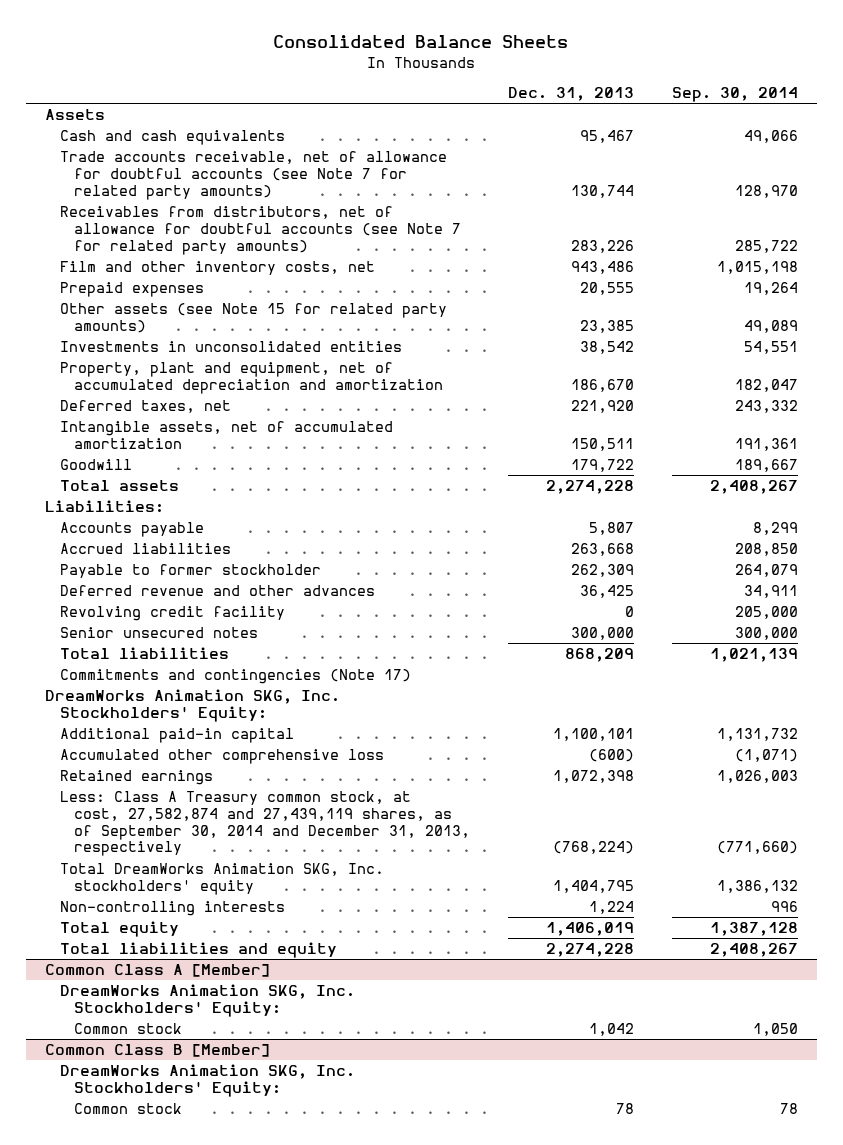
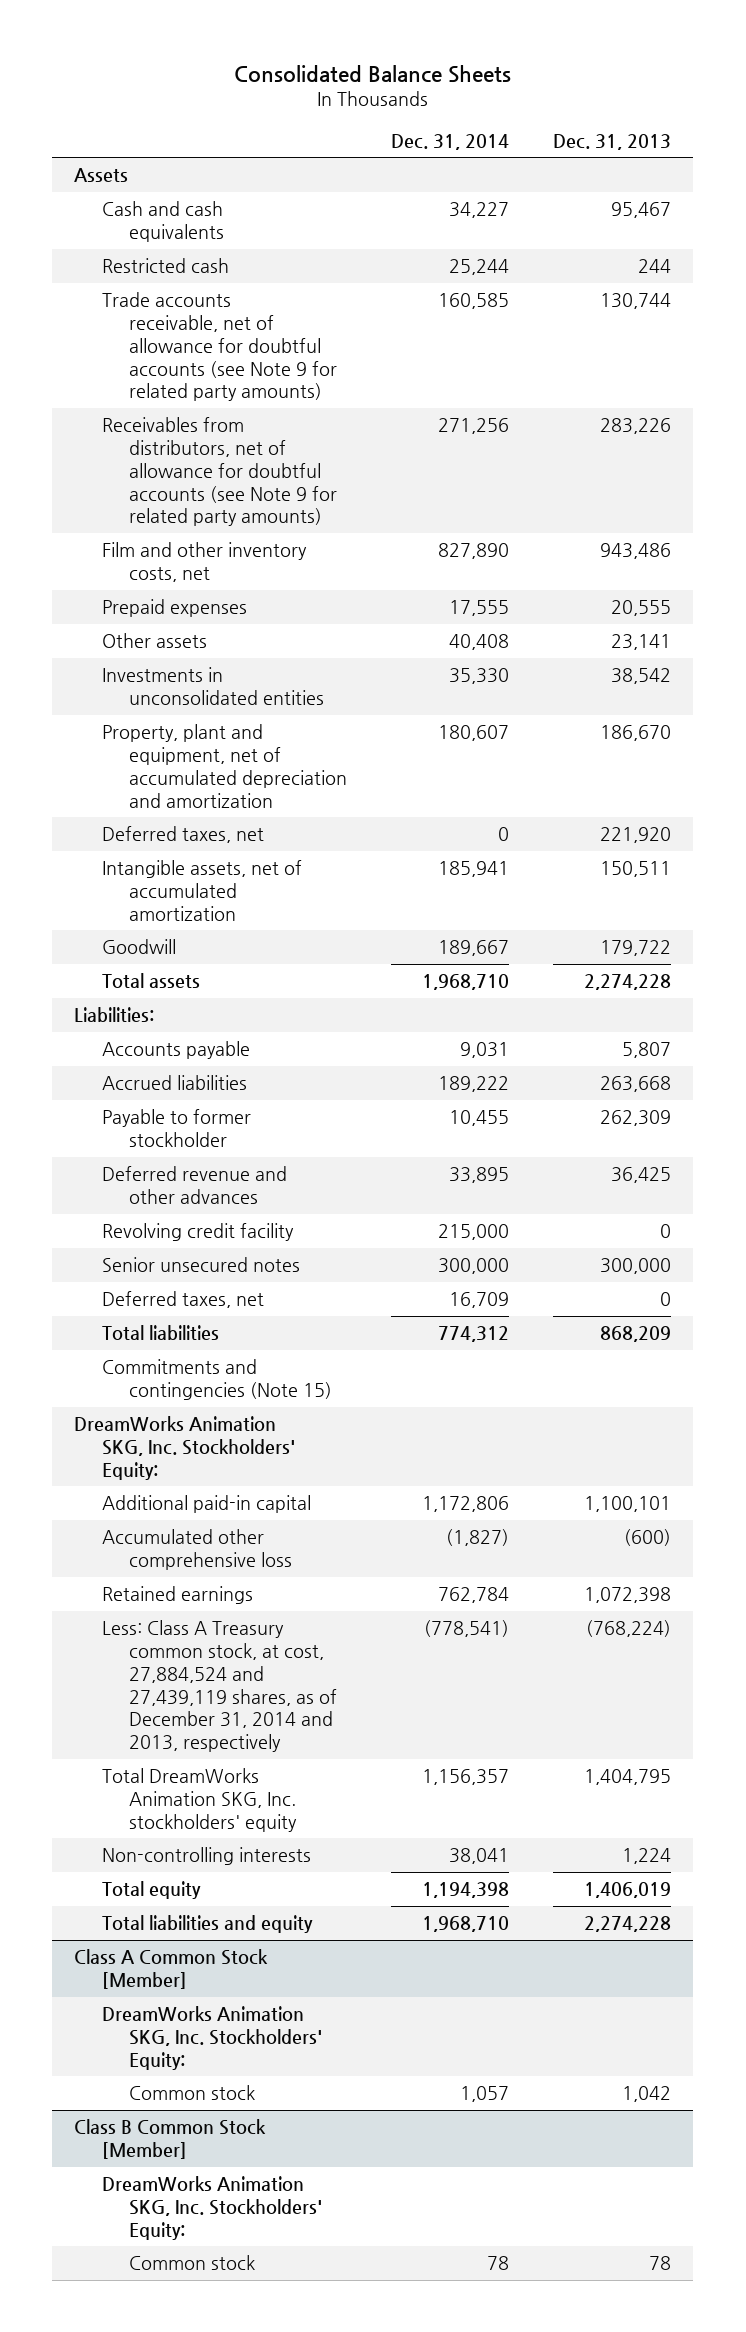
[671,87,798,103] Sep. 30, 2014 -> none
none -> [391,133,510,150] Dec. 31, 2014
none -> [101,258,229,274] Restricted cash
[59,150,447,200] Trade accounts receivable, net of allowance for doubtful accounts (see Note 7 for related party amounts) -> [101,292,338,402] Trade accounts receivable, net of allowance for doubtful accounts (see Note 9 for related party amounts)
[59,205,462,255] Receivables from distributors, net of allowance for doubtful accounts (see Note 7 for related party amounts) -> [101,417,338,527] Receivables from distributors, net of allowance for doubtful accounts (see Note 9 for related party amounts)
[59,302,447,333] Other assets (see Note 15 for related party amounts) -> [101,633,207,649] Other assets
[580,319,635,333] 23,385 -> [611,634,672,651] 23,141
none -> [101,1291,264,1309] Deferred taxes, net
[59,668,411,684] Commitments and contingencies (Note 17) -> [101,1359,333,1401] Commitments and contingencies (Note 15)
[59,790,471,857] Less: Class A Treasury common stock, at cost, 27,582,874 and 27,439,119 shares, as of September 30, 2014 and December 31, 2013, respectively -> [101,1620,338,1752] Less: Class A Treasury common stock, at cost, 27,884,524 and 27,439,119 shares, as of December 31, 2014 and 2013, respectively
[45,963,271,977] Common Class A [Member] -> [74,1949,269,1990] Class A Common Stock [Member]
[45,1043,271,1057] Common Class B [Member] -> [74,2119,267,2160] Class B Common Stock [Member]

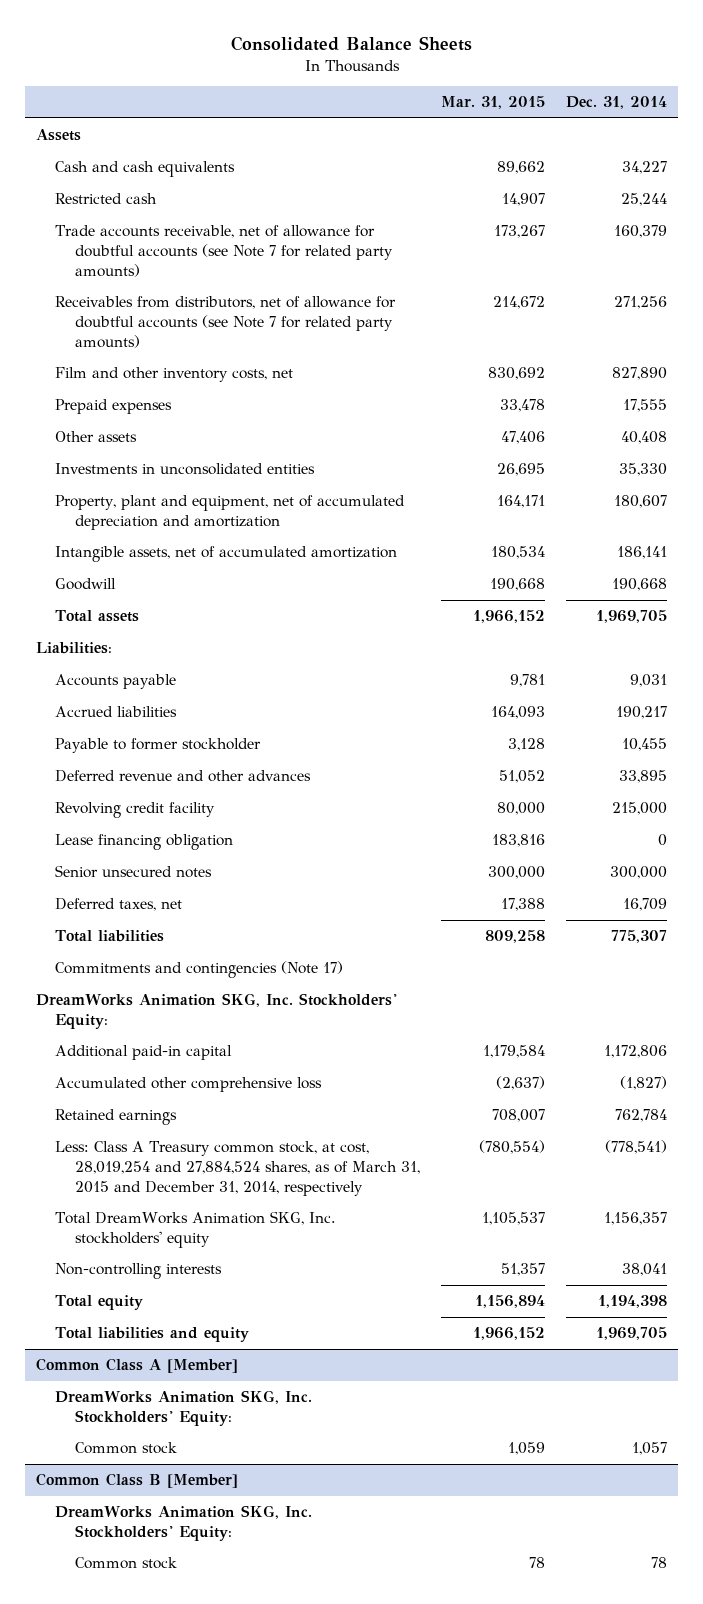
[553,133,672,150] Dec. 31, 2013 -> none
none -> [441,96,546,110] Mar. 31, 2015
[101,292,338,402] Trade accounts receivable, net of allowance for doubtful accounts (see Note 9 for related party amounts) -> [55,225,393,277] Trade accounts receivable, net of allowance for doubtful accounts (see Note 7 for related party amounts)
[438,293,510,310] 160,585 -> [614,225,668,239] 160,379
[101,417,338,527] Receivables from distributors, net of allowance for doubtful accounts (see Note 9 for related party amounts) -> [55,296,397,348] Receivables from distributors, net of allowance for doubtful accounts (see Note 7 for related party amounts)
[101,826,264,844] Deferred taxes, net -> none
[438,861,510,878] 185,941 -> [617,546,668,560] 186,141
[438,940,510,957] 189,667 -> [612,578,668,592] 190,668
[422,974,510,991] 1,968,710 -> [596,610,668,624] 1,969,705
[438,1076,510,1093] 189,222 -> [616,706,668,720] 190,217
none -> [55,834,234,851] Lease financing obligation
[438,1326,510,1343] 774,312 -> [611,930,668,944] 775,307
[101,1359,333,1401] Commitments and contingencies (Note 15) -> [55,961,344,979] Commitments and contingencies (Note 17)
[101,1620,338,1752] Less: Class A Treasury common stock, at cost, 27,884,524 and 27,439,119 shares, as of December 31, 2014 and 2013, respectively -> [55,1141,420,1196] Less: Class A Treasury common stock, at cost, 28,019,254 and 27,884,524 shares, as of March 31, 2015 and December 31, 2014, respectively
[422,1916,510,1933] 1,968,710 -> [596,1327,668,1341] 1,969,705
[74,1949,269,1990] Class A Common Stock [Member] -> [35,1358,238,1374] Common Class A [Member]
[74,2119,267,2160] Class B Common Stock [Member] -> [35,1473,238,1489] Common Class B [Member]

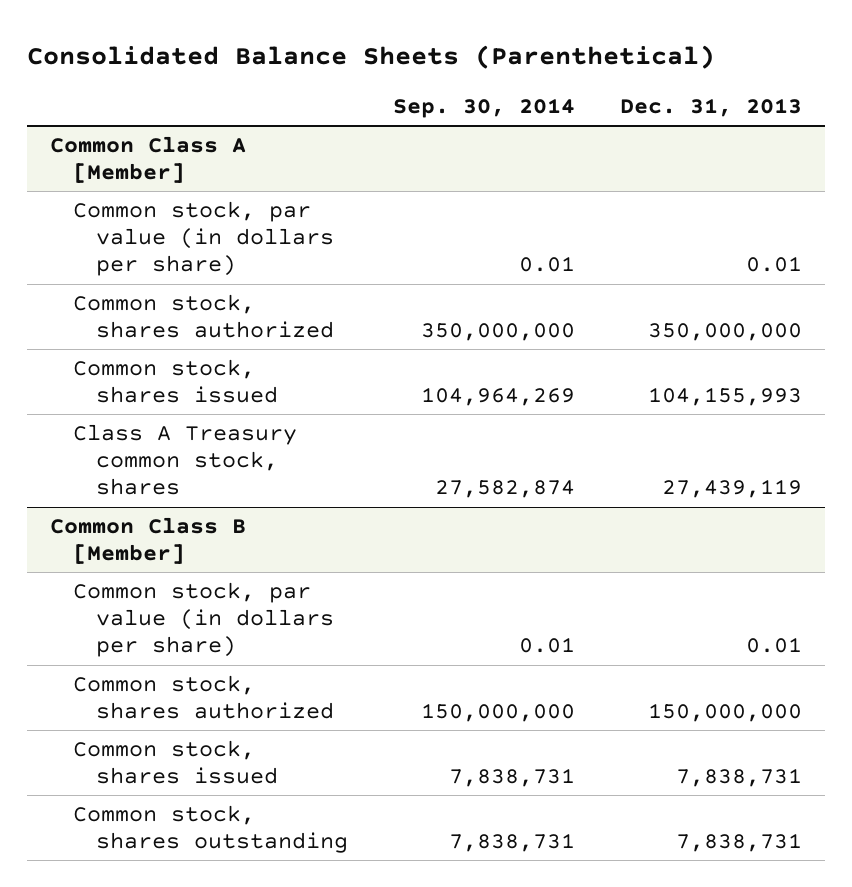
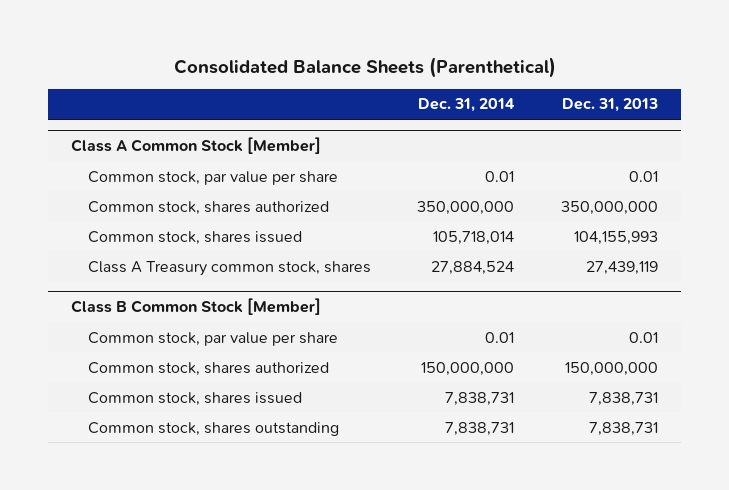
[393,98,576,119] Sep. 30, 2014 -> none
none -> [418,98,516,113] Dec. 31, 2014
[49,136,246,184] Common Class A [Member] -> [71,136,322,154] Class A Common Stock [Member]
[72,201,335,277] Common stock, par value (in dollars per share) -> [87,170,338,185] Common stock, par value per share
[49,517,246,565] Common Class B [Member] -> [71,297,322,315] Class B Common Stock [Member]
[72,582,335,658] Common stock, par value (in dollars per share) -> [87,331,338,346] Common stock, par value per share

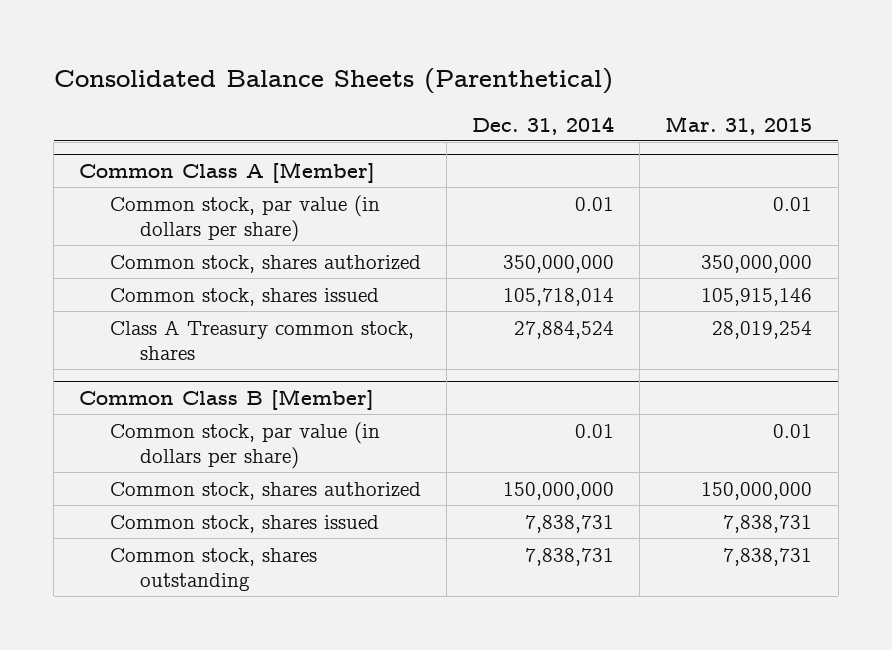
[561,98,658,113] Dec. 31, 2013 -> none
none -> [665,115,813,135] Mar. 31, 2015
[71,136,322,154] Class A Common Stock [Member] -> [79,162,376,184] Common Class A [Member]
[87,170,338,185] Common stock, par value per share -> [109,194,380,242] Common stock, par value (in dollars per share)
[71,297,322,315] Class B Common Stock [Member] -> [79,389,375,411] Common Class B [Member]
[87,331,338,346] Common stock, par value per share -> [109,421,380,469] Common stock, par value (in dollars per share)

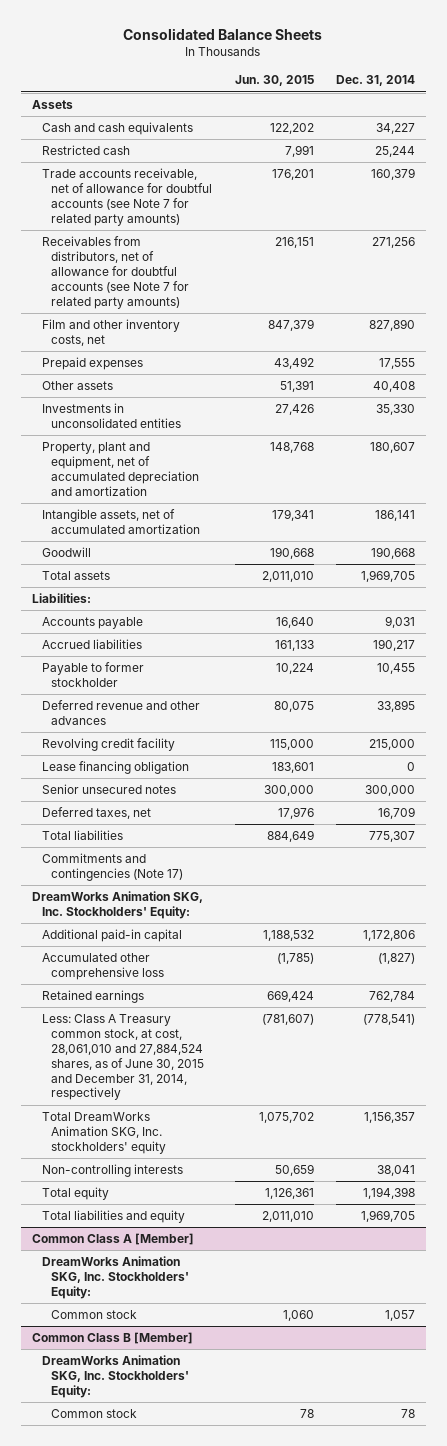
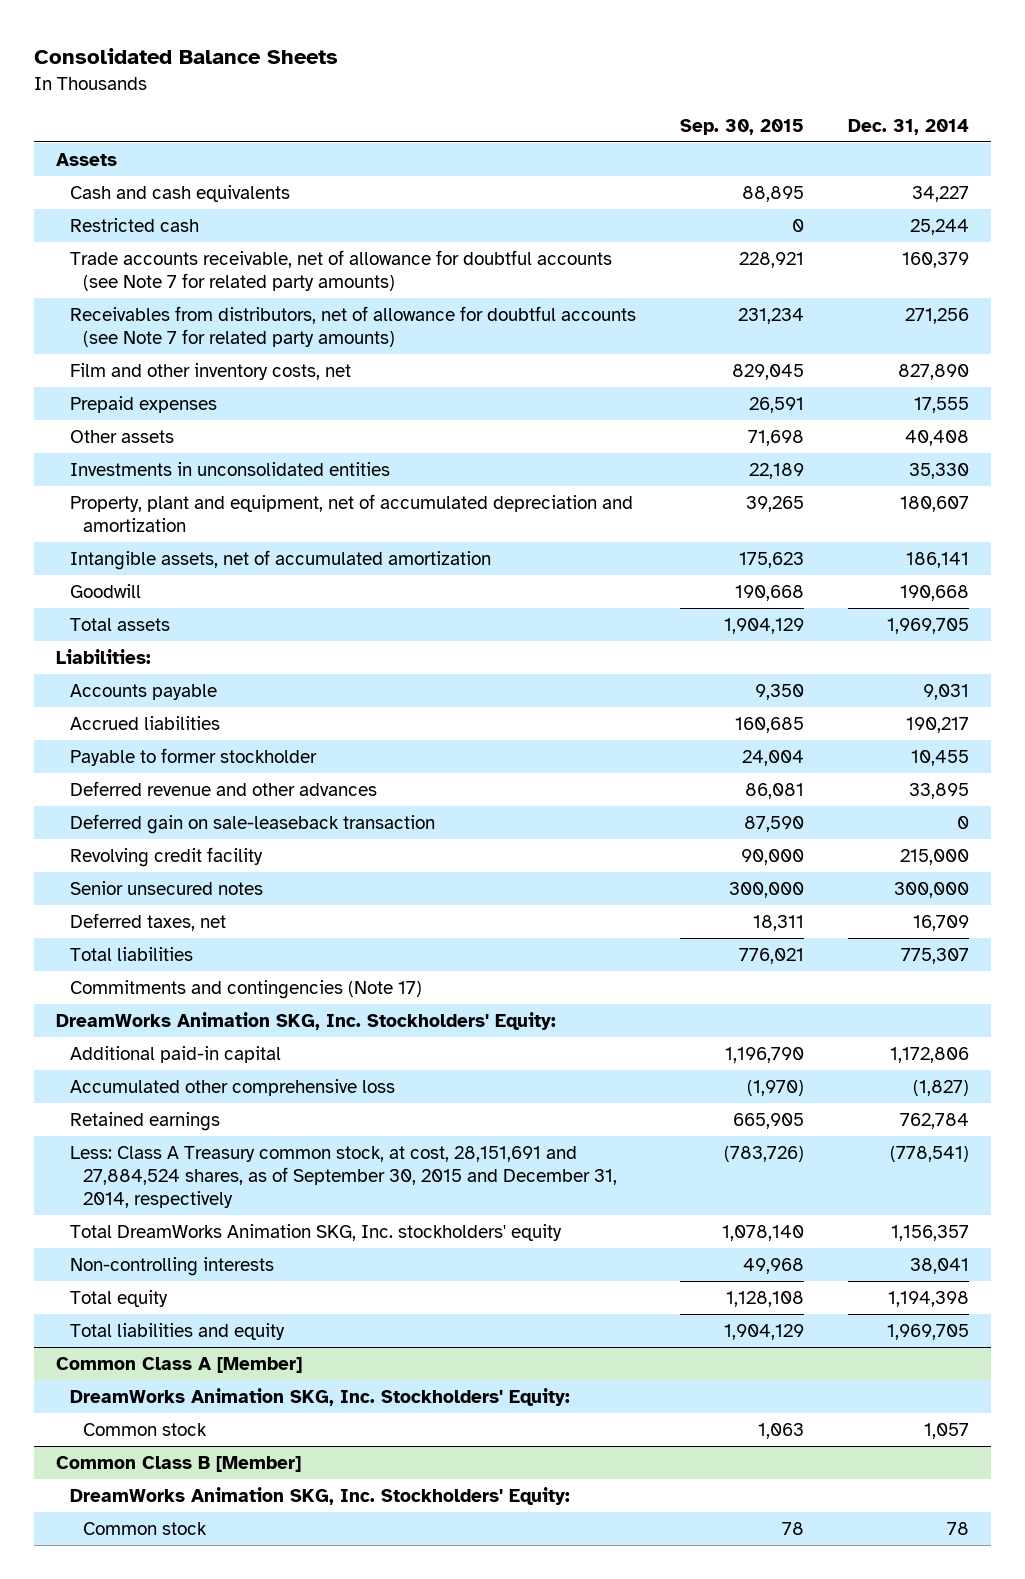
[234,75,314,87] Jun. 30, 2015 -> none
none -> [679,118,804,135] Sep. 30, 2015
none -> [69,814,435,835] Deferred gain on sale-leaseback transaction
[41,761,189,775] Lease financing obligation -> none
[41,1014,205,1101] Less: Class A Treasury common stock, at cost, 28,061,010 and 27,884,524 shares, as of June 30, 2015 and December 31, 2014, respectively -> [69,1146,618,1209] Less: Class A Treasury common stock, at cost, 28,151,691 and 27,884,524 shares, as of September 30, 2015 and December 31, 2014, respectively

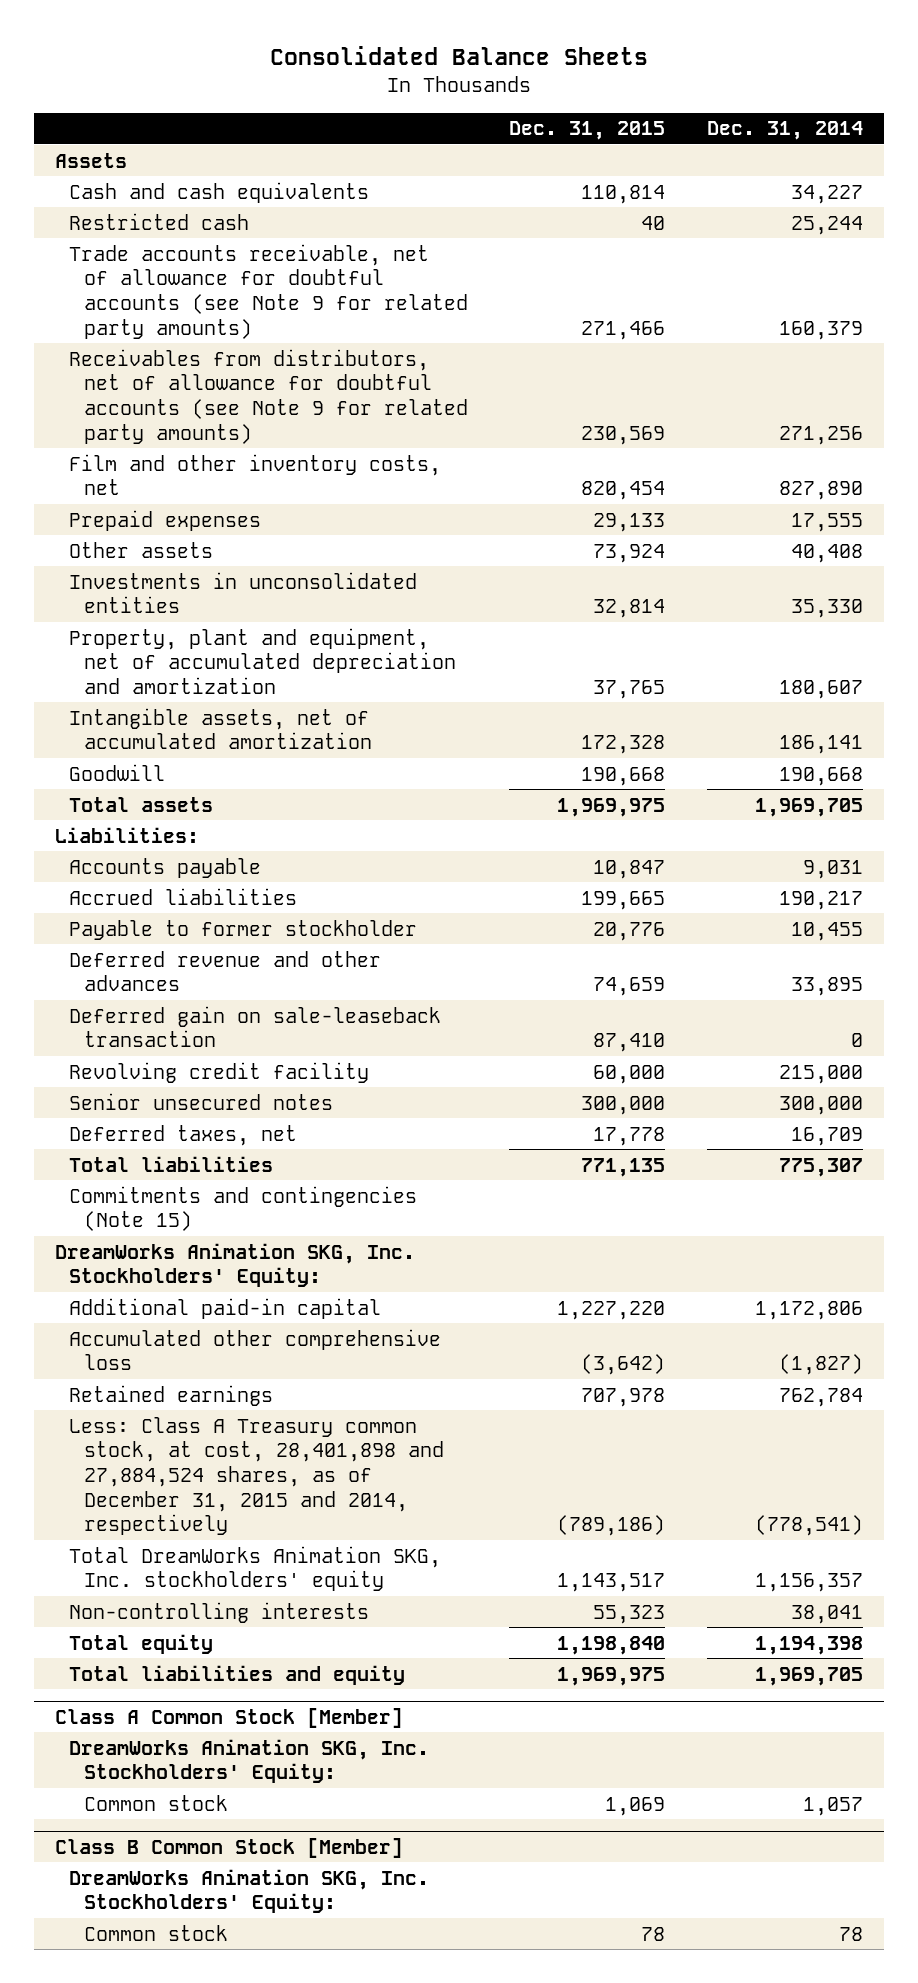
[679,118,804,135] Sep. 30, 2015 -> none
none -> [509,121,666,141] Dec. 31, 2015
[69,250,612,292] Trade accounts receivable, net of allowance for doubtful accounts (see Note 7 for related party amounts) -> [69,243,468,339] Trade accounts receivable, net of allowance for doubtful accounts (see Note 9 for related party amounts)
[69,306,636,348] Receivables from distributors, net of allowance for doubtful accounts (see Note 7 for related party amounts) -> [69,348,468,444] Receivables from distributors, net of allowance for doubtful accounts (see Note 9 for related party amounts)
[69,980,422,1000] Commitments and contingencies (Note 17) -> [69,1185,418,1232] Commitments and contingencies (Note 15)
[69,1146,618,1209] Less: Class A Treasury common stock, at cost, 28,151,691 and 27,884,524 shares, as of September 30, 2015 and December 31, 2014, respectively -> [69,1416,444,1536] Less: Class A Treasury common stock, at cost, 28,401,898 and 27,884,524 shares, as of December 31, 2015 and 2014, respectively
[56,1357,303,1374] Common Class A [Member] -> [54,1707,403,1728] Class A Common Stock [Member]
[56,1456,302,1473] Common Class B [Member] -> [54,1837,403,1858] Class B Common Stock [Member]

